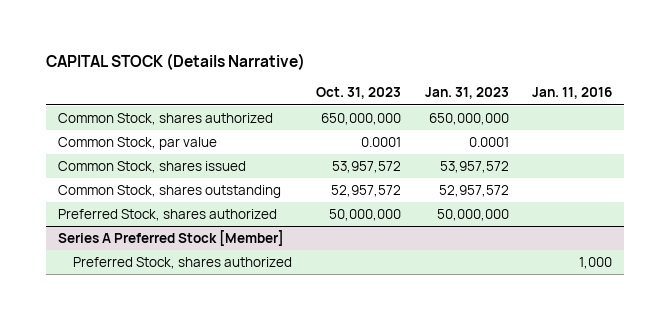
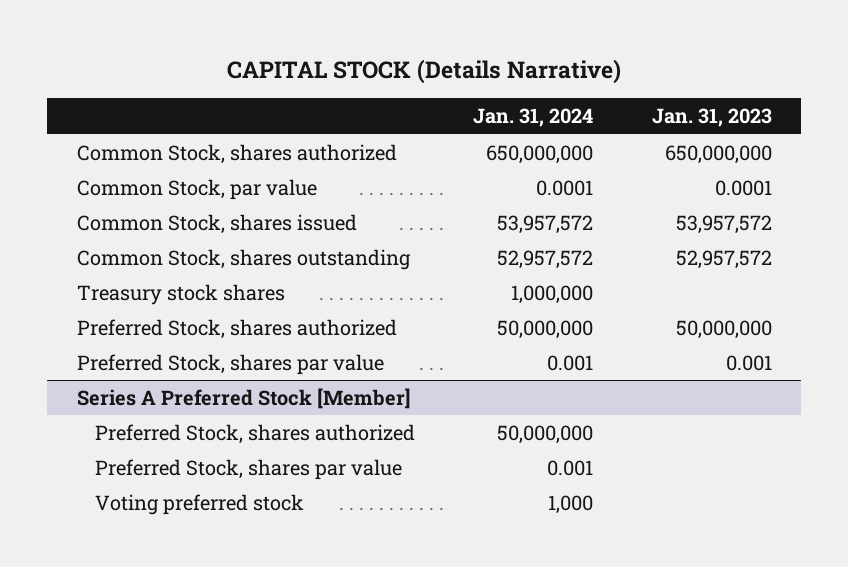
[315,87,401,100] Oct. 31, 2023 -> none
[532,87,613,100] Jan. 11, 2016 -> none
none -> [473,108,594,128] Jan. 31, 2024
none -> [76,283,285,305] Treasury stock shares
none -> [76,353,384,375] Preferred Stock, shares par value
none -> [94,458,402,480] Preferred Stock, shares par value
none -> [94,493,304,515] Voting preferred stock

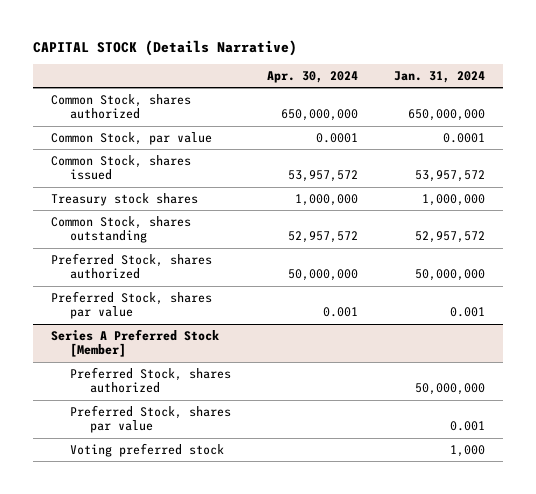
[651,108,772,128] Jan. 31, 2023 -> none
none -> [267,70,359,83] Apr. 30, 2024
[76,248,411,270] Common Stock, shares outstanding -> [50,215,191,244] Common Stock, shares outstanding

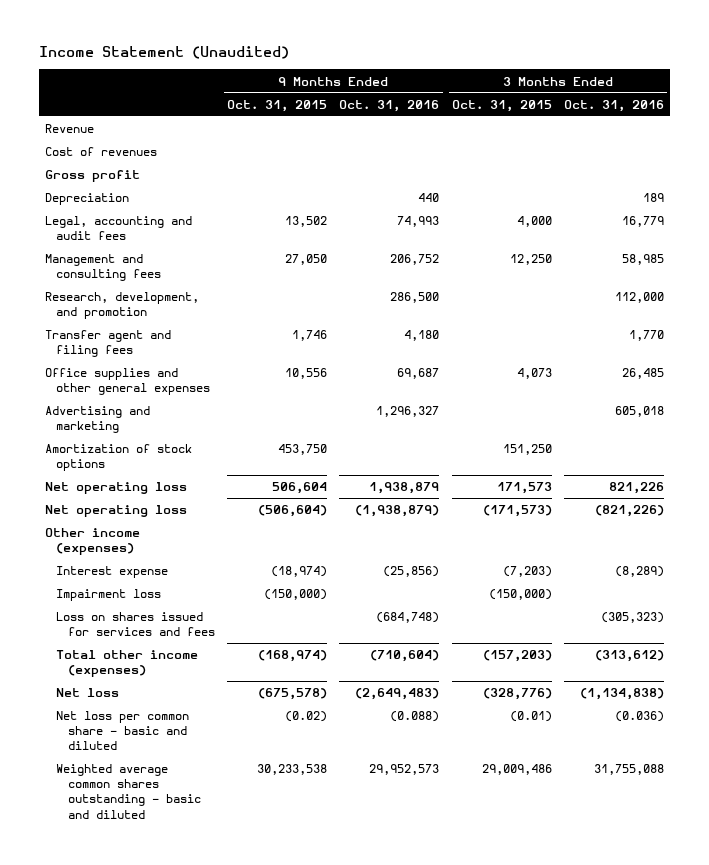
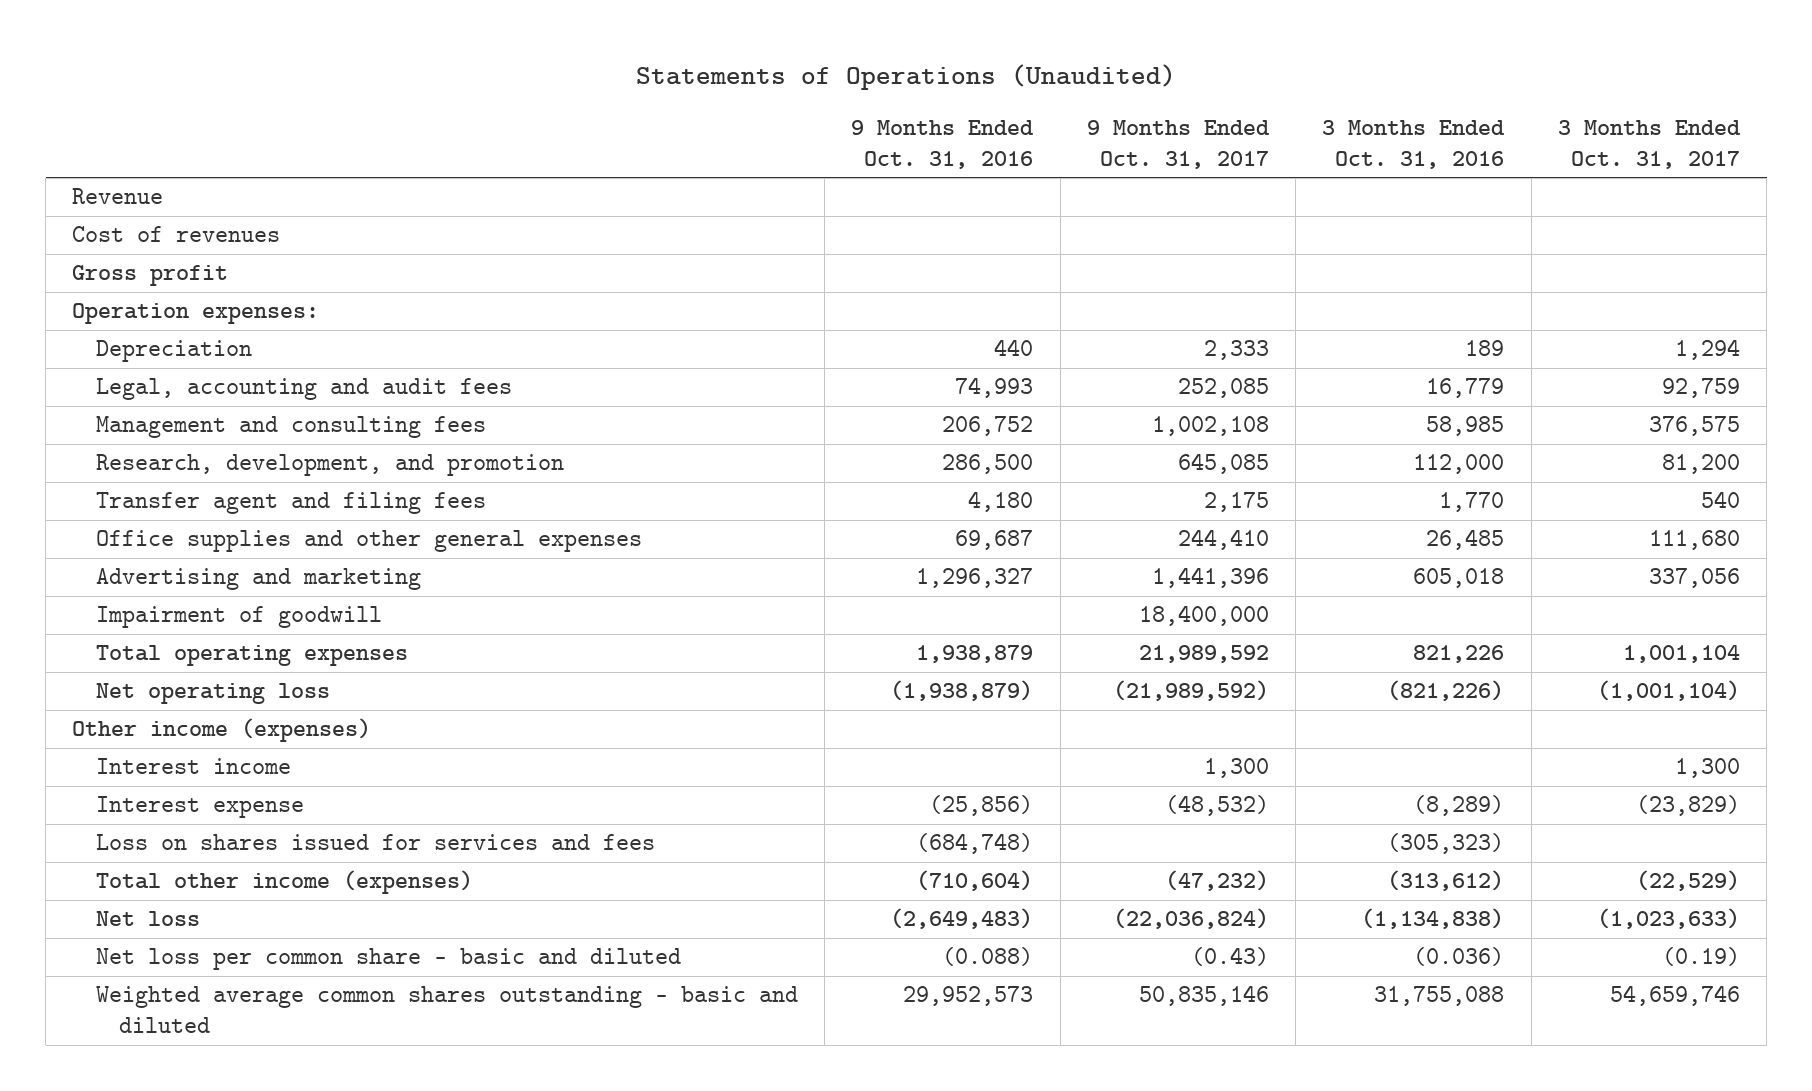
[38,46,289,60] Income Statement (Unaudited) -> [636,63,1177,90] Statements of Operations (Unaudited)
[227,99,328,112] Oct. 31, 2015 -> none
[451,99,552,112] Oct. 31, 2015 -> none
none -> [1086,119,1270,169] 9 Months Ended Oct. 31, 2017
none -> [1557,119,1741,169] 3 Months Ended Oct. 31, 2017
none -> [72,303,320,325] Operation expenses:
[45,444,193,472] Amortization of stock options -> none
none -> [95,606,382,629] Impairment of goodwill
[45,482,188,495] Net operating loss -> [95,645,408,667] Total operating expenses
none -> [95,758,291,775] Interest income
[56,589,162,602] Impairment loss -> none

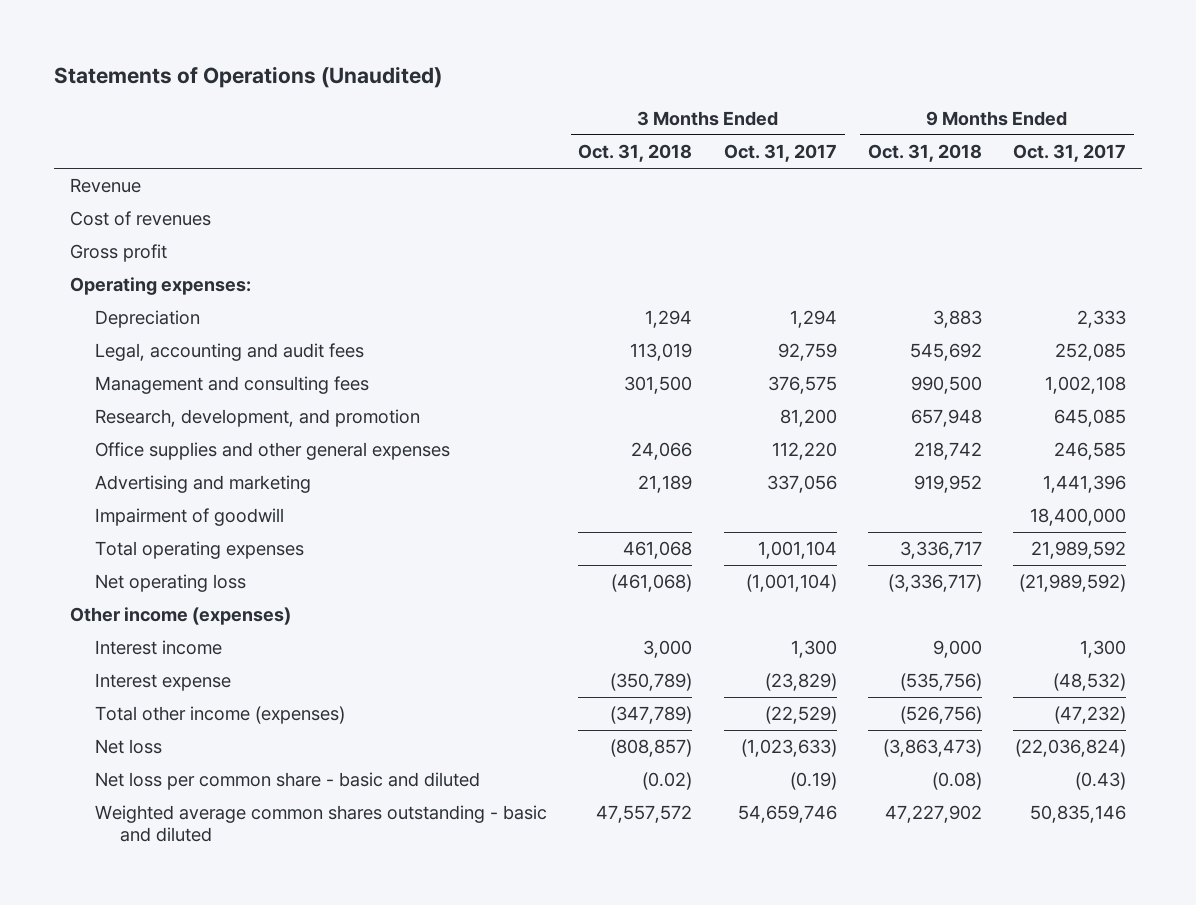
[851,119,1035,169] 9 Months Ended Oct. 31, 2016 -> none
[1322,119,1506,169] 3 Months Ended Oct. 31, 2016 -> none
none -> [578,144,693,163] Oct. 31, 2018
none -> [867,144,982,163] Oct. 31, 2018
[72,303,320,325] Operation expenses: -> [70,277,252,296] Operating expenses:
[95,492,486,515] Transfer agent and filing fees -> none
[1177,529,1269,551] 244,410 -> [1054,442,1127,461] 246,585
[1648,530,1740,551] 111,680 -> [771,442,837,461] 112,220
[95,834,655,851] Loss on shares issued for services and fees -> none

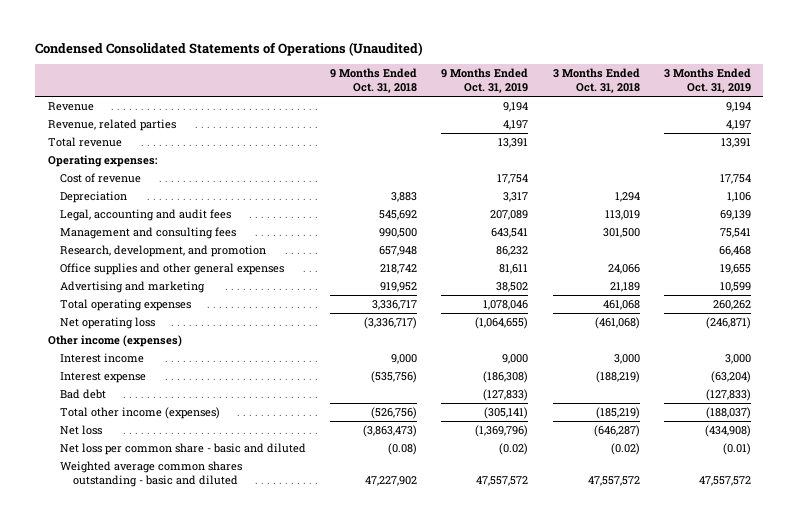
[54,66,443,89] Statements of Operations (Unaudited) -> [35,41,424,56] Condensed Consolidated Statements of Operations (Unaudited)
[723,144,837,163] Oct. 31, 2017 -> none
[1013,144,1127,163] Oct. 31, 2017 -> none
none -> [441,68,529,94] 9 Months Ended Oct. 31, 2019
none -> [663,68,751,94] 3 Months Ended Oct. 31, 2019
[70,211,212,227] Cost of revenues -> none
[70,244,168,263] Gross profit -> none
none -> [47,119,176,132] Revenue, related parties
none -> [47,137,122,148] Total revenue
none -> [60,173,142,184] Cost of revenue
[95,508,285,527] Impairment of goodwill -> none
[610,673,693,692] (350,789) -> [595,371,640,384] (188,219)
none -> [60,389,107,400] Bad debt
[610,706,693,725] (347,789) -> [595,407,640,420] (185,219)
[610,739,693,758] (808,857) -> [593,425,640,438] (646,287)

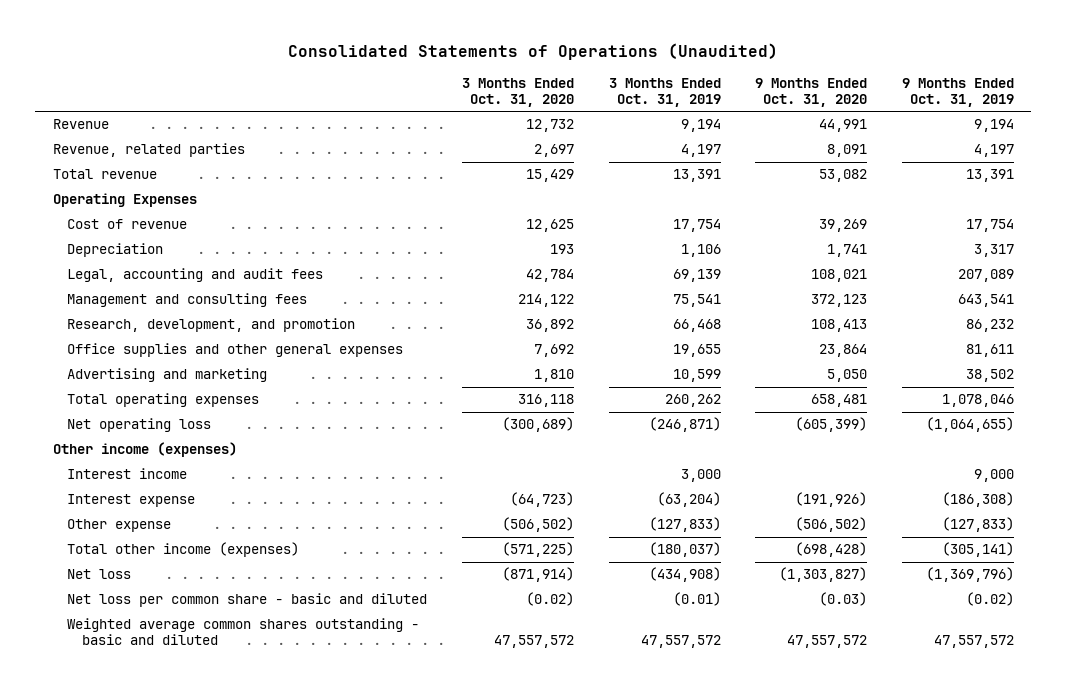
[35,41,424,56] Condensed Consolidated Statements of Operations (Unaudited) -> [288,42,779,60] Consolidated Statements of Operations (Unaudited)
[330,68,418,94] 9 Months Ended Oct. 31, 2018 -> none
[552,68,640,94] 3 Months Ended Oct. 31, 2018 -> none
none -> [462,77,575,107] 3 Months Ended Oct. 31, 2020
none -> [755,77,868,107] 9 Months Ended Oct. 31, 2020
[47,155,158,168] Operating expenses: -> [52,193,197,208] Operating Expenses
[60,389,107,400] Bad debt -> [67,519,172,533] Other expense
[705,407,751,420] (188,037) -> [648,542,721,558] (180,037)

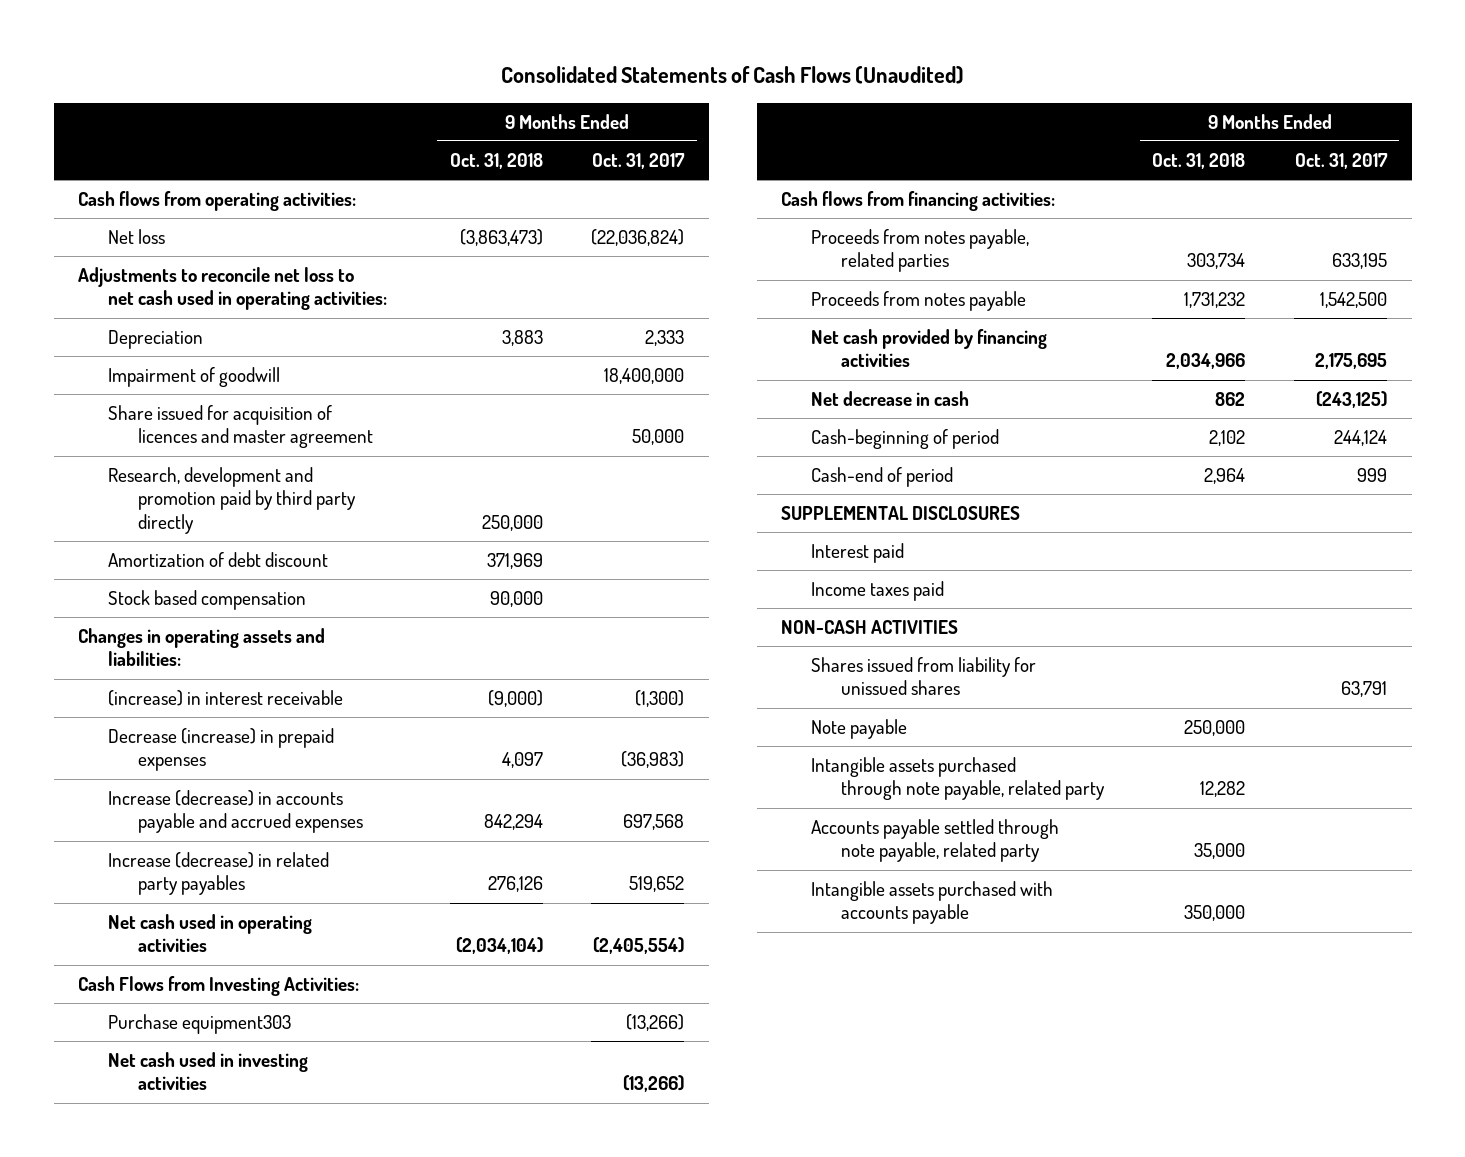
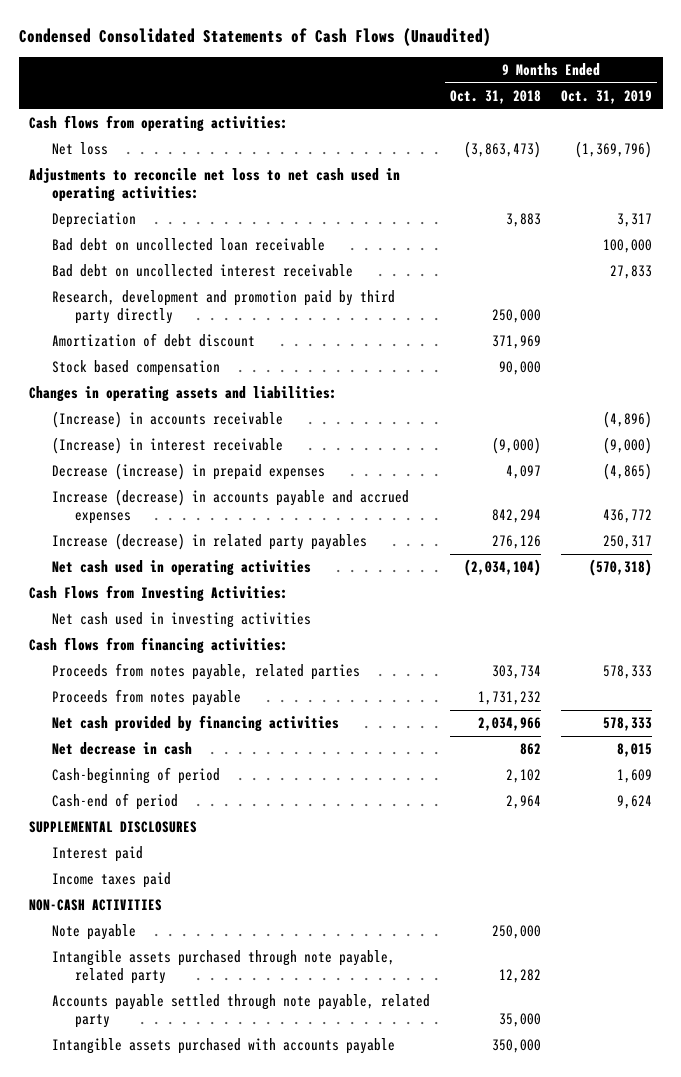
[500,66,964,85] Consolidated Statements of Cash Flows (Unaudited) -> [18,27,491,46] Condensed Consolidated Statements of Cash Flows (Unaudited)
[592,153,686,170] Oct. 31, 2017 -> none
none -> [561,89,653,104] Oct. 31, 2019
[108,367,281,388] Impairment of goodwill -> none
[108,405,373,449] Share issued for acquisition of licences and master agreement -> none
none -> [51,238,325,252] Bad debt on uncollected loan receivable
none -> [51,264,353,278] Bad debt on uncollected interest receivable
none -> [51,411,283,429] (Increase) in accounts receivable
[108,690,344,707] (increase) in interest receivable -> [51,437,283,455] (Increase) in interest receivable
[108,1014,292,1035] Purchase equipment303 -> none
[810,657,1036,696] Shares issued from liability for unissued shares -> none

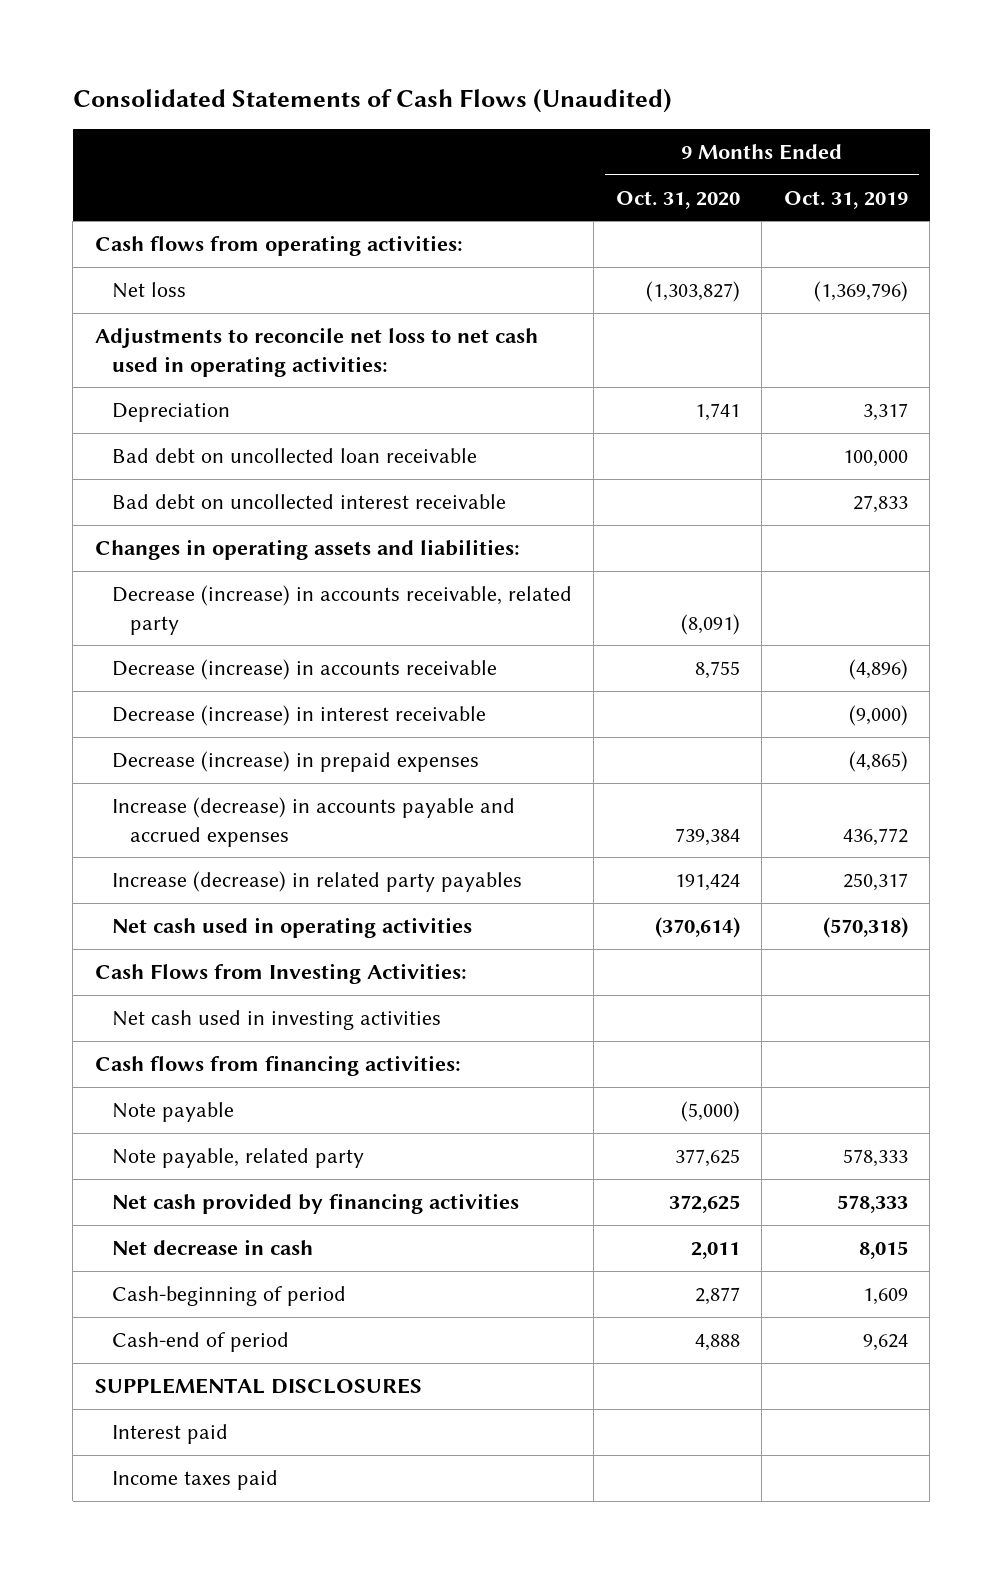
[18,27,491,46] Condensed Consolidated Statements of Cash Flows (Unaudited) -> [72,87,672,113] Consolidated Statements of Cash Flows (Unaudited)
[450,89,542,104] Oct. 31, 2018 -> none
none -> [615,190,740,209] Oct. 31, 2020
[51,290,395,325] Research, development and promotion paid by third party directly -> none
[51,333,255,348] Amortization of debt discount -> none
[51,360,220,377] Stock based compensation -> none
none -> [112,584,573,635] Decrease (increase) in accounts receivable, related party
[51,411,283,429] (Increase) in accounts receivable -> [112,658,498,680] Decrease (increase) in accounts receivable
[51,437,283,455] (Increase) in interest receivable -> [112,704,487,726] Decrease (increase) in interest receivable
[51,689,241,707] Proceeds from notes payable -> none
[51,924,136,941] Note payable -> [112,1101,235,1122] Note payable
[51,663,360,681] Proceeds from notes payable, related parties -> [112,1147,365,1168] Note payable, related party
[28,899,162,912] NON-CASH ACTIVITIES -> none
[51,950,395,985] Intangible assets purchased through note payable, related party -> none
[51,994,430,1029] Accounts payable settled through note payable, related party -> none
[51,1038,395,1055] Intangible assets purchased with accounts payable -> none

